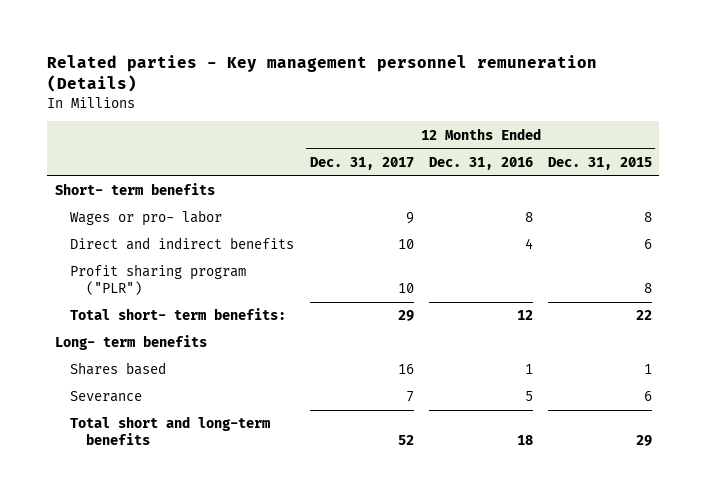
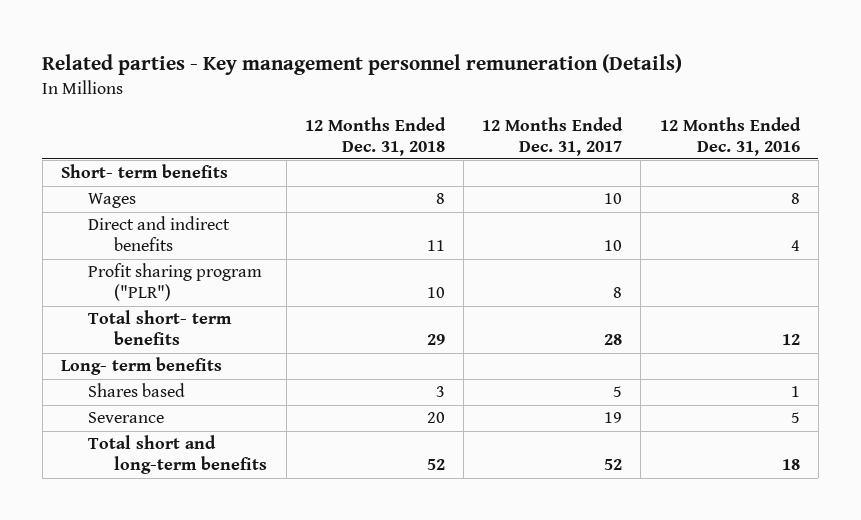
[547,157,652,171] Dec. 31, 2015 -> none
none -> [304,116,446,156] 12 Months Ended Dec. 31, 2018
[70,210,223,227] Wages or pro- labor -> [87,193,136,209] Wages
[405,212,414,225] 9 -> [604,193,623,205] 10
[397,282,414,293] 10 -> [613,287,623,299] 8
[70,308,287,321] Total short- term benefits: -> [87,310,232,346] Total short- term benefits
[397,310,414,322] 29 -> [604,334,623,346] 28
[397,364,414,375] 16 -> [613,386,623,398] 5
[405,391,414,403] 7 -> [604,412,623,424] 19

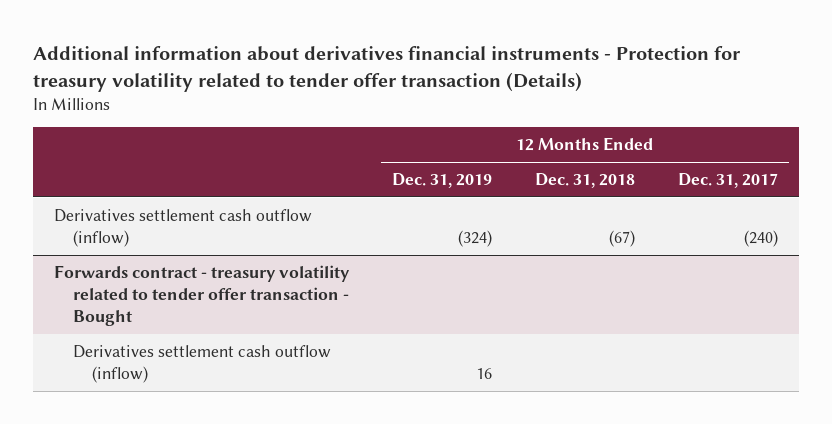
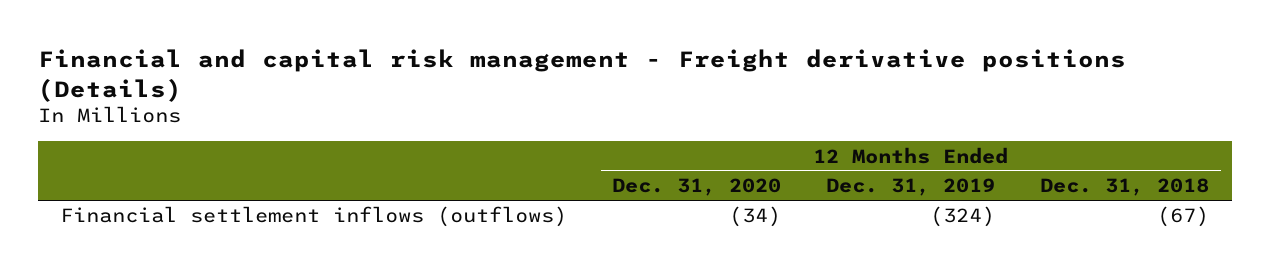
[32,45,741,92] Additional information about derivatives financial instruments - Protection for treasury volatility related to tender offer transaction (Details) -> [37,49,1126,102] Financial and capital risk management - Freight derivative positions (Details)
[677,173,778,189] Dec. 31, 2017 -> none
none -> [612,178,782,197] Dec. 31, 2020
[54,264,351,327] Forwards contract - treasury volatility related to tender offer transaction - Bought -> none
[73,344,332,384] Derivatives settlement cash outflow (inflow) -> none
[54,208,313,248] Derivatives settlement cash outflow (inflow) -> [60,206,568,228] Financial settlement inflows (outflows)

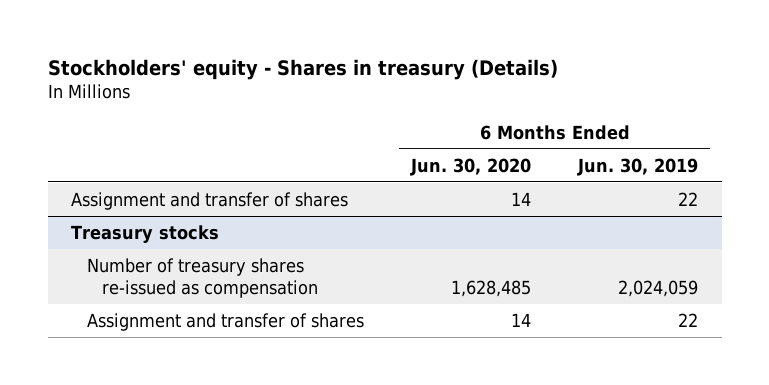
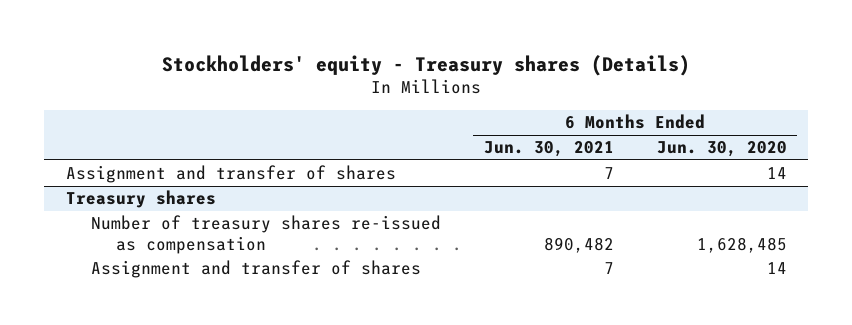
[47,58,558,80] Stockholders' equity - Shares in treasury (Details) -> [162,54,691,76] Stockholders' equity - Treasury shares (Details)
[577,157,699,176] Jun. 30, 2019 -> none
none -> [483,141,614,158] Jun. 30, 2021
[71,224,220,243] Treasury stocks -> [65,190,216,209] Treasury shares

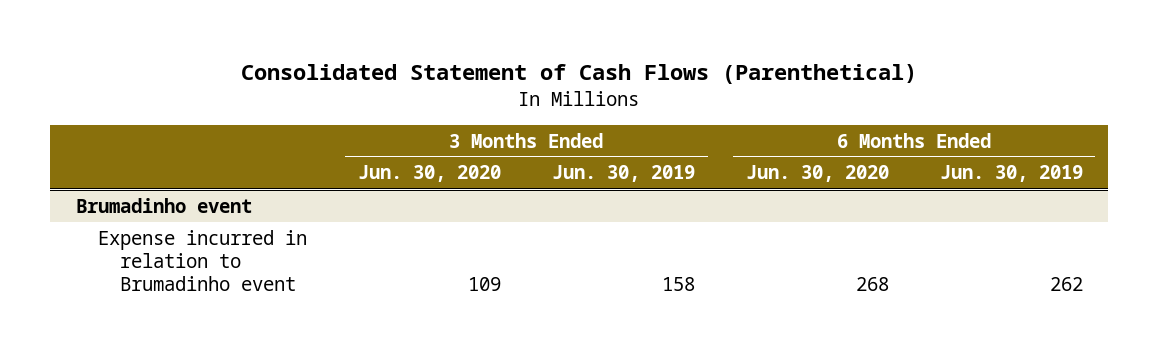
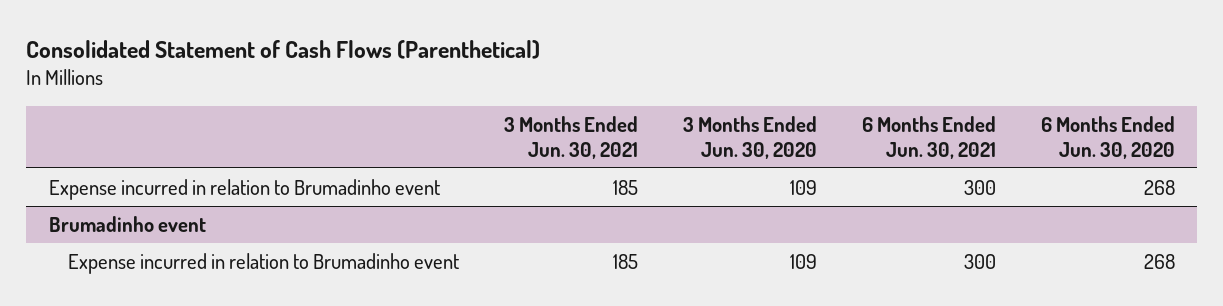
[551,165,695,183] Jun. 30, 2019 -> none
[939,165,1083,183] Jun. 30, 2019 -> none
none -> [503,115,638,159] 3 Months Ended Jun. 30, 2021
none -> [861,115,996,159] 6 Months Ended Jun. 30, 2021
none -> [48,178,440,200] Expense incurred in relation to Brumadinho event

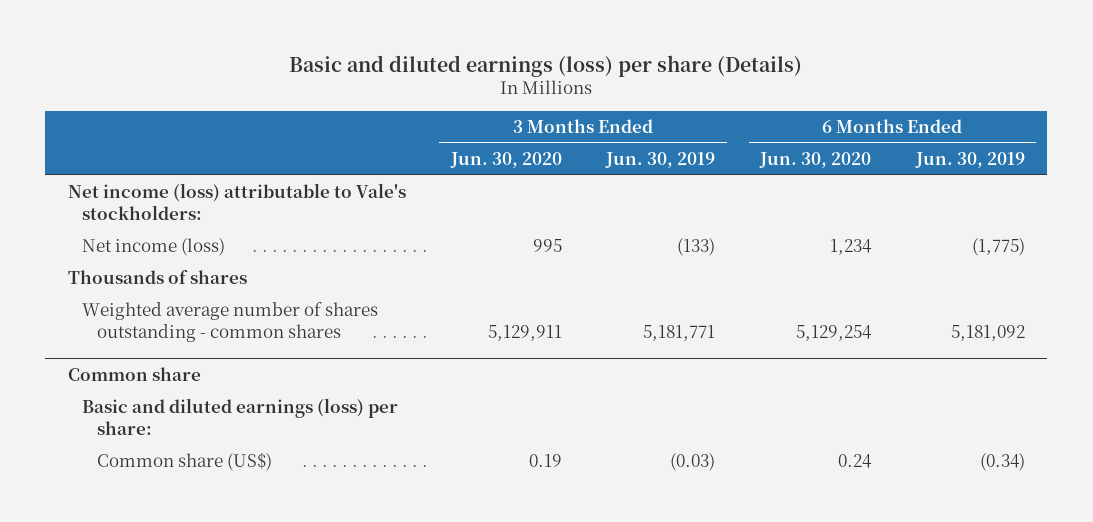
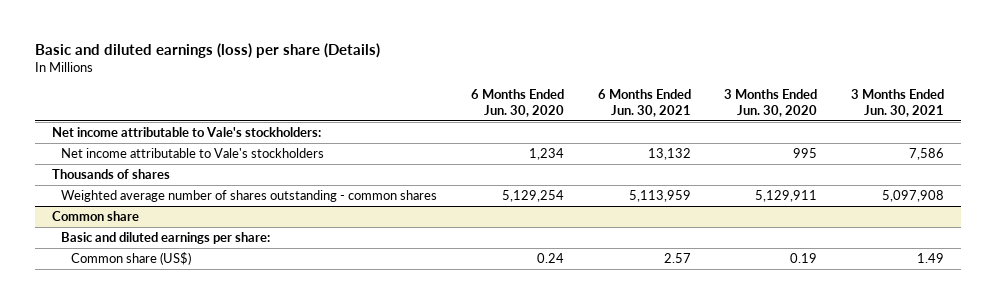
[605,152,716,169] Jun. 30, 2019 -> none
[914,152,1025,169] Jun. 30, 2019 -> none
none -> [597,89,691,117] 6 Months Ended Jun. 30, 2021
none -> [850,89,944,117] 3 Months Ended Jun. 30, 2021
[67,183,406,220] Net income (loss) attributable to Vale's stockholders: -> [52,127,322,138] Net income attributable to Vale's stockholders:
[82,238,226,257] Net income (loss) -> [61,148,325,159] Net income attributable to Vale's stockholders
[82,398,399,435] Basic and diluted earnings (loss) per share: -> [61,232,271,245] Basic and diluted earnings per share:

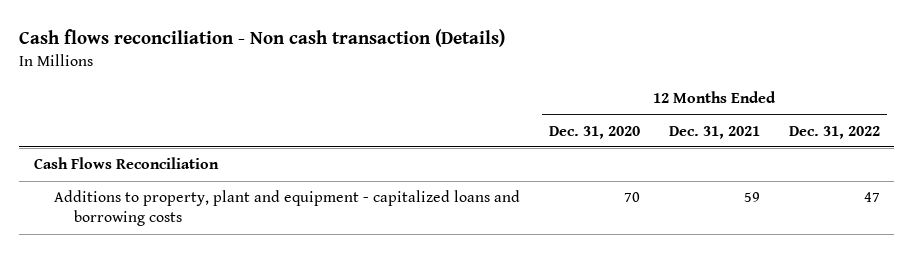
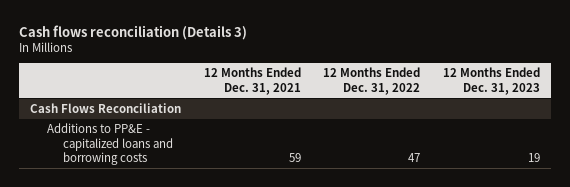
[19,29,506,48] Cash flows reconciliation - Non cash transaction (Details) -> [18,24,247,40] Cash flows reconciliation (Details 3)
[549,125,641,139] Dec. 31, 2020 -> none
none -> [443,67,541,95] 12 Months Ended Dec. 31, 2023
[54,190,521,227] Additions to property, plant and equipment - capitalized loans and borrowing costs -> [46,123,174,166] Additions to PP&E - capitalized loans and borrowing costs

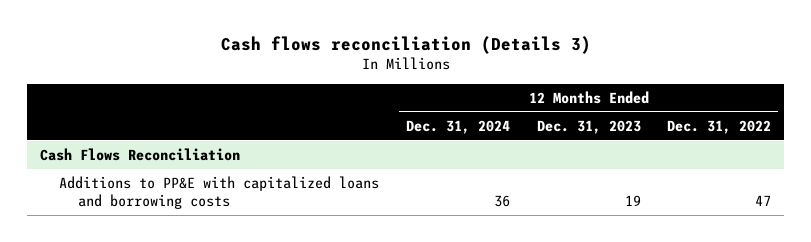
[203,67,301,95] 12 Months Ended Dec. 31, 2021 -> none
none -> [405,119,510,134] Dec. 31, 2024
[46,123,174,166] Additions to PP&E - capitalized loans and borrowing costs -> [59,176,380,210] Additions to PP&E with capitalized loans and borrowing costs

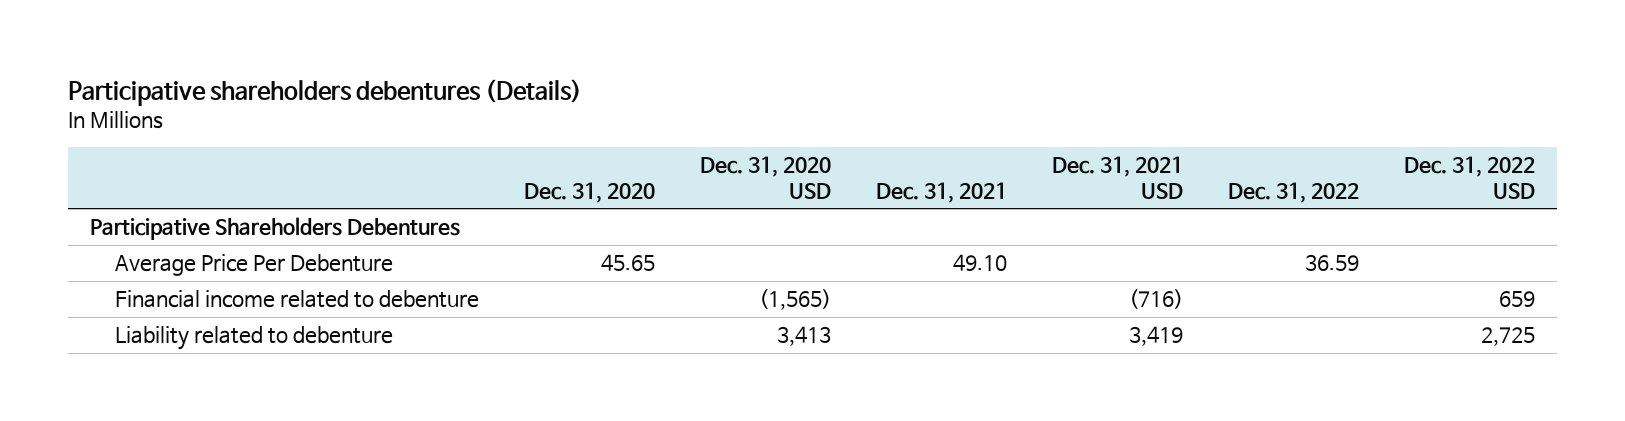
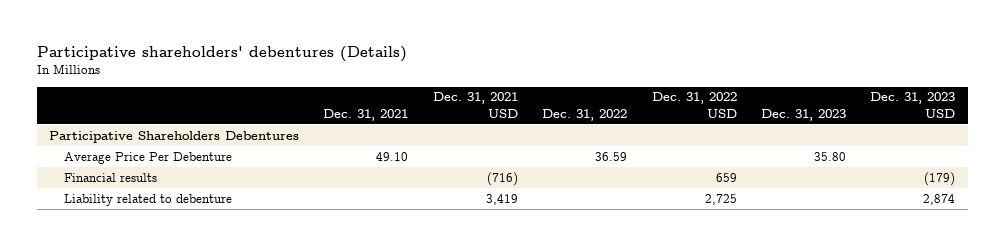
[67,79,582,107] Participative shareholders debentures (Details) -> [36,45,407,62] Participative shareholders' debentures (Details)
[523,182,655,204] Dec. 31, 2020 -> none
[699,156,831,200] Dec. 31, 2020 USD -> none
none -> [760,108,846,121] Dec. 31, 2023
none -> [870,92,956,118] Dec. 31, 2023 USD
[114,290,479,309] Financial income related to debenture -> [63,172,157,182] Financial results

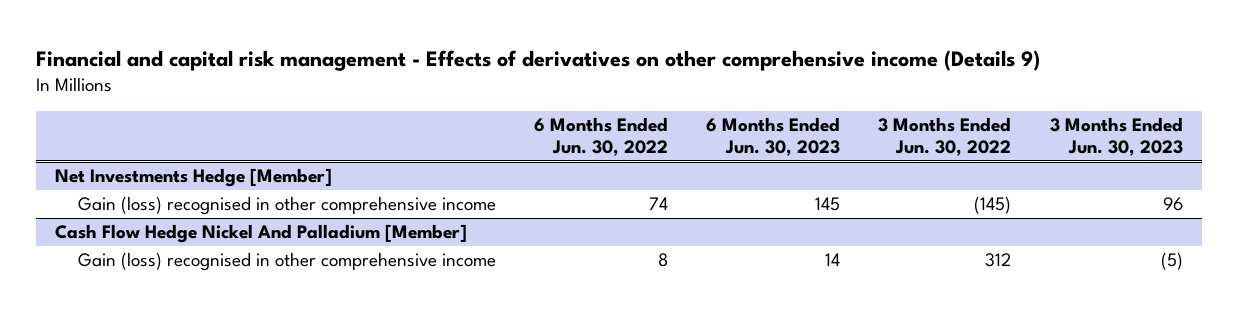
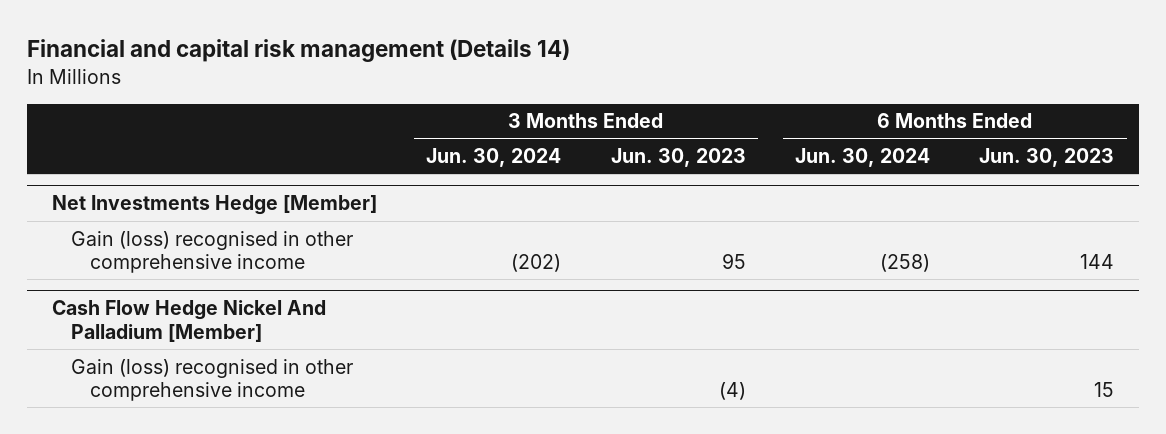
[35,49,1040,71] Financial and capital risk management - Effects of derivatives on other comprehensive income (Details 9) -> [26,39,570,63] Financial and capital risk management (Details 14)
[534,116,669,157] 6 Months Ended Jun. 30, 2022 -> none
[878,116,1012,157] 3 Months Ended Jun. 30, 2022 -> none
none -> [426,147,562,167] Jun. 30, 2024
none -> [795,147,931,167] Jun. 30, 2024
[815,197,841,212] 145 -> [1080,254,1115,270] 144
[1162,197,1183,212] 96 -> [721,253,746,270] 95
[825,253,841,267] 14 -> [1094,382,1115,398] 15
[1160,252,1183,271] (5) -> [718,382,746,401] (4)

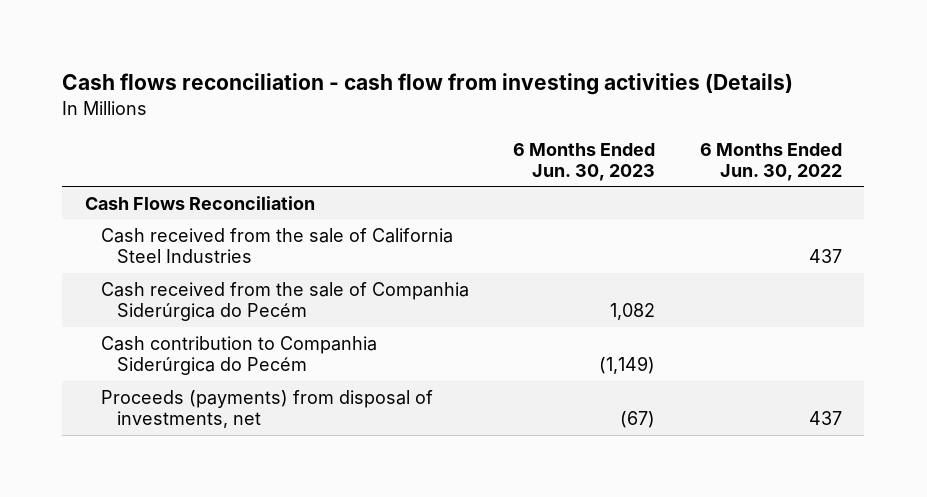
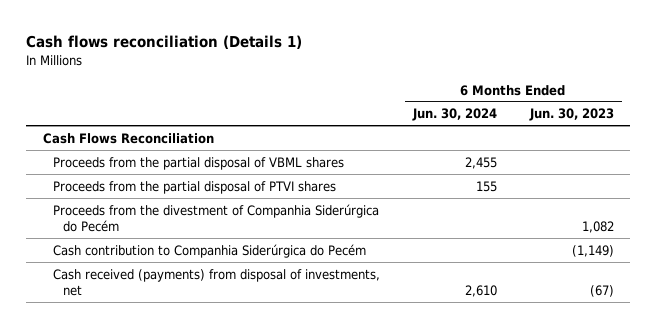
[62,73,794,96] Cash flows reconciliation - cash flow from investing activities (Details) -> [26,34,303,49] Cash flows reconciliation (Details 1)
[699,142,842,182] 6 Months Ended Jun. 30, 2022 -> none
none -> [411,108,497,122] Jun. 30, 2024
[100,227,453,264] Cash received from the sale of California Steel Industries -> none
none -> [52,156,344,170] Proceeds from the partial disposal of VBML shares
none -> [52,180,336,194] Proceeds from the partial disposal of PTVI shares
[100,281,469,322] Cash received from the sale of Companhia Siderúrgica do Pecém -> [52,203,379,232] Proceeds from the divestment of Companhia Siderúrgica do Pecém
[100,389,433,429] Proceeds (payments) from disposal of investments, net -> [52,268,380,296] Cash received (payments) from disposal of investments, net

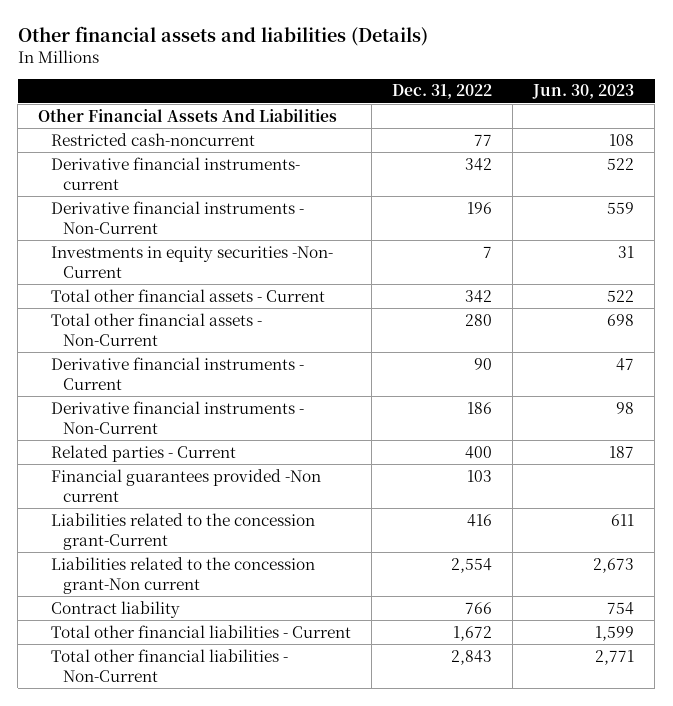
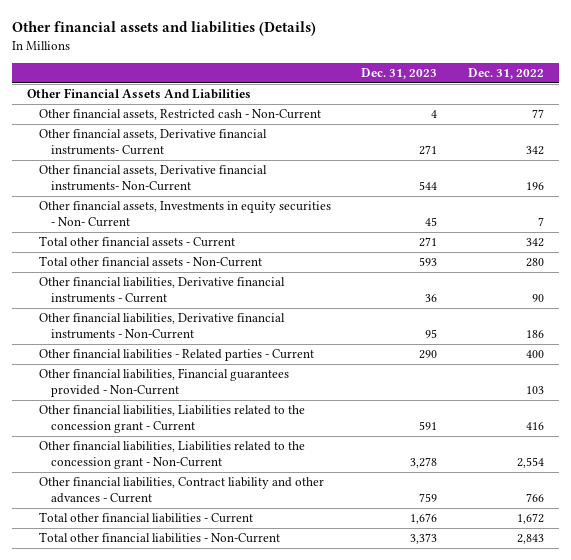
[532,84,635,100] Jun. 30, 2023 -> none
none -> [361,67,438,79] Dec. 31, 2023
[50,132,255,146] Restricted cash-noncurrent -> [38,109,321,121] Other financial assets, Restricted cash - Non-Current
[50,156,300,190] Derivative financial instruments- current -> [38,129,267,156] Other financial assets, Derivative financial instruments- Current
[50,200,304,234] Derivative financial instruments - Non-Current -> [38,165,267,192] Other financial assets, Derivative financial instruments- Non-Current
[50,245,333,278] Investments in equity securities -Non- Current -> [38,201,331,228] Other financial assets, Investments in equity securities - Non- Current
[50,356,304,390] Derivative financial instruments - Current -> [38,277,285,304] Other financial liabilities, Derivative financial instruments - Current
[50,400,304,434] Derivative financial instruments - Non-Current -> [38,313,285,340] Other financial liabilities, Derivative financial instruments - Non-Current
[50,444,236,462] Related parties - Current -> [38,349,314,362] Other financial liabilities - Related parties - Current
[50,468,321,502] Financial guarantees provided -Non current -> [38,368,289,398] Other financial liabilities, Financial guarantees provided - Non-Current
[50,512,315,550] Liabilities related to the concession grant-Current -> [38,405,305,434] Other financial liabilities, Liabilities related to the concession grant - Current
[50,556,315,594] Liabilities related to the concession grant-Non current -> [38,441,305,470] Other financial liabilities, Liabilities related to the concession grant - Non-Current
[50,600,180,618] Contract liability -> [38,477,324,504] Other financial liabilities, Contract liability and other advances - Current

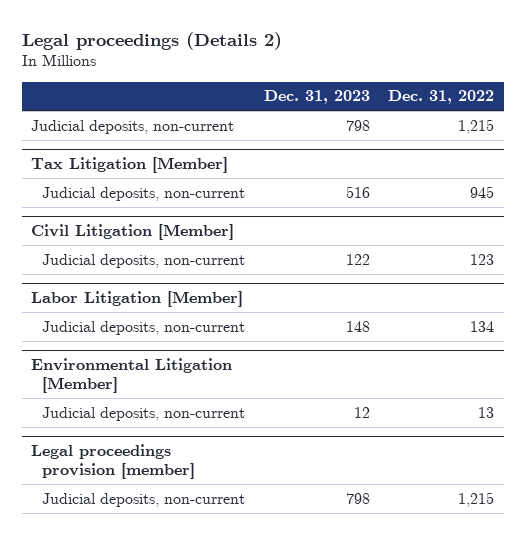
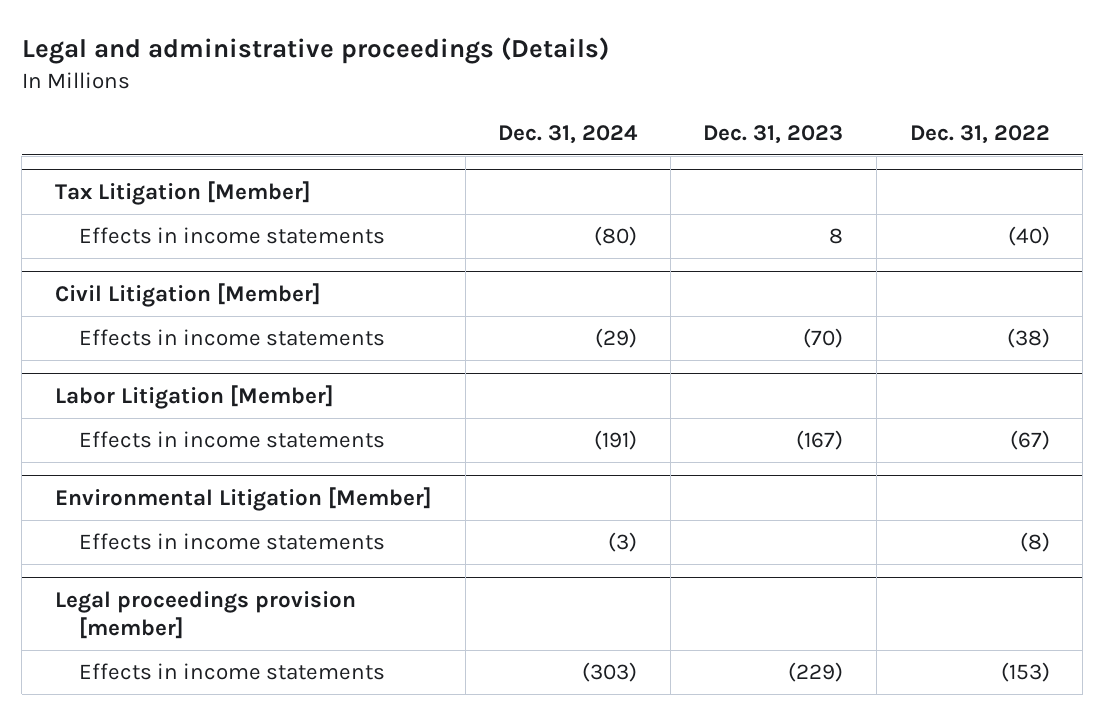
[21,31,282,50] Legal proceedings (Details 2) -> [21,37,609,65] Legal and administrative proceedings (Details)
none -> [498,124,639,144] Dec. 31, 2024
[31,119,235,134] Judicial deposits, non-current -> none
[42,186,246,201] Judicial deposits, non-current -> none
none -> [79,227,386,245] Effects in income statements
[42,253,246,268] Judicial deposits, non-current -> none
none -> [79,329,386,347] Effects in income statements
[42,320,246,335] Judicial deposits, non-current -> none
none -> [79,431,386,449] Effects in income statements
[42,406,246,421] Judicial deposits, non-current -> none
none -> [79,533,386,551] Effects in income statements
[42,492,246,507] Judicial deposits, non-current -> none
none -> [79,663,386,681] Effects in income statements

